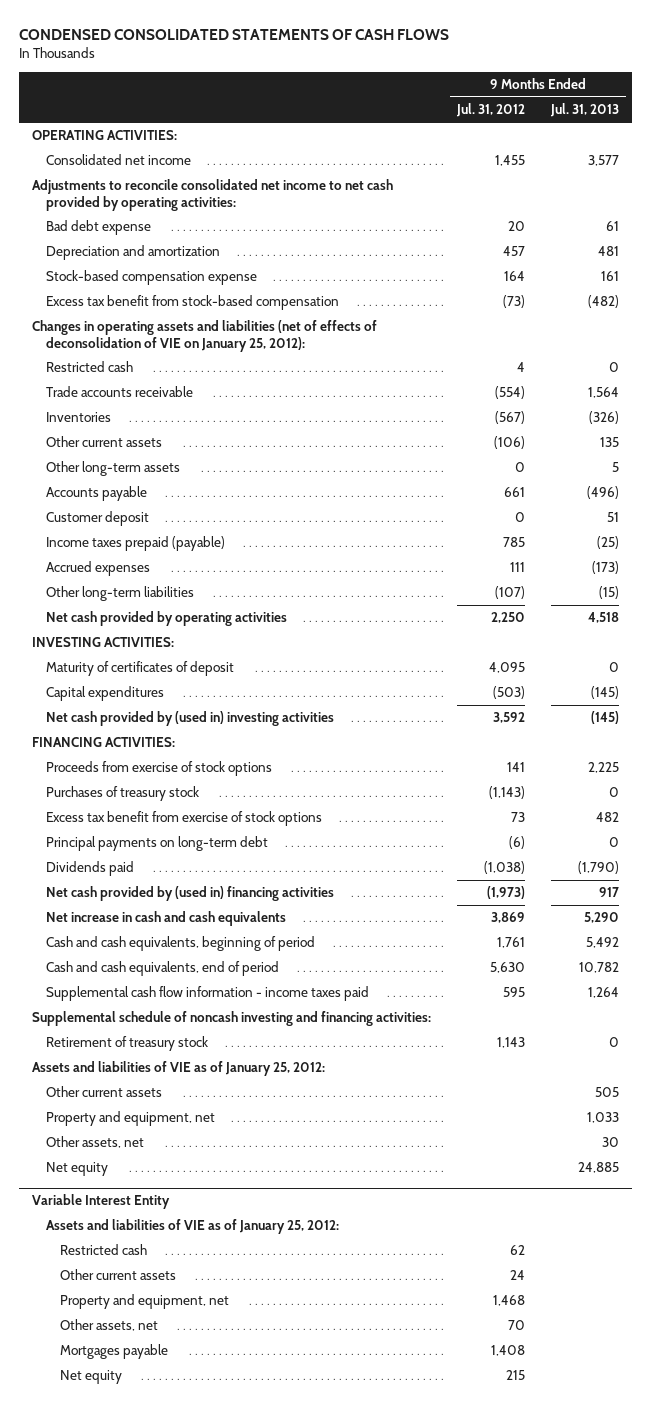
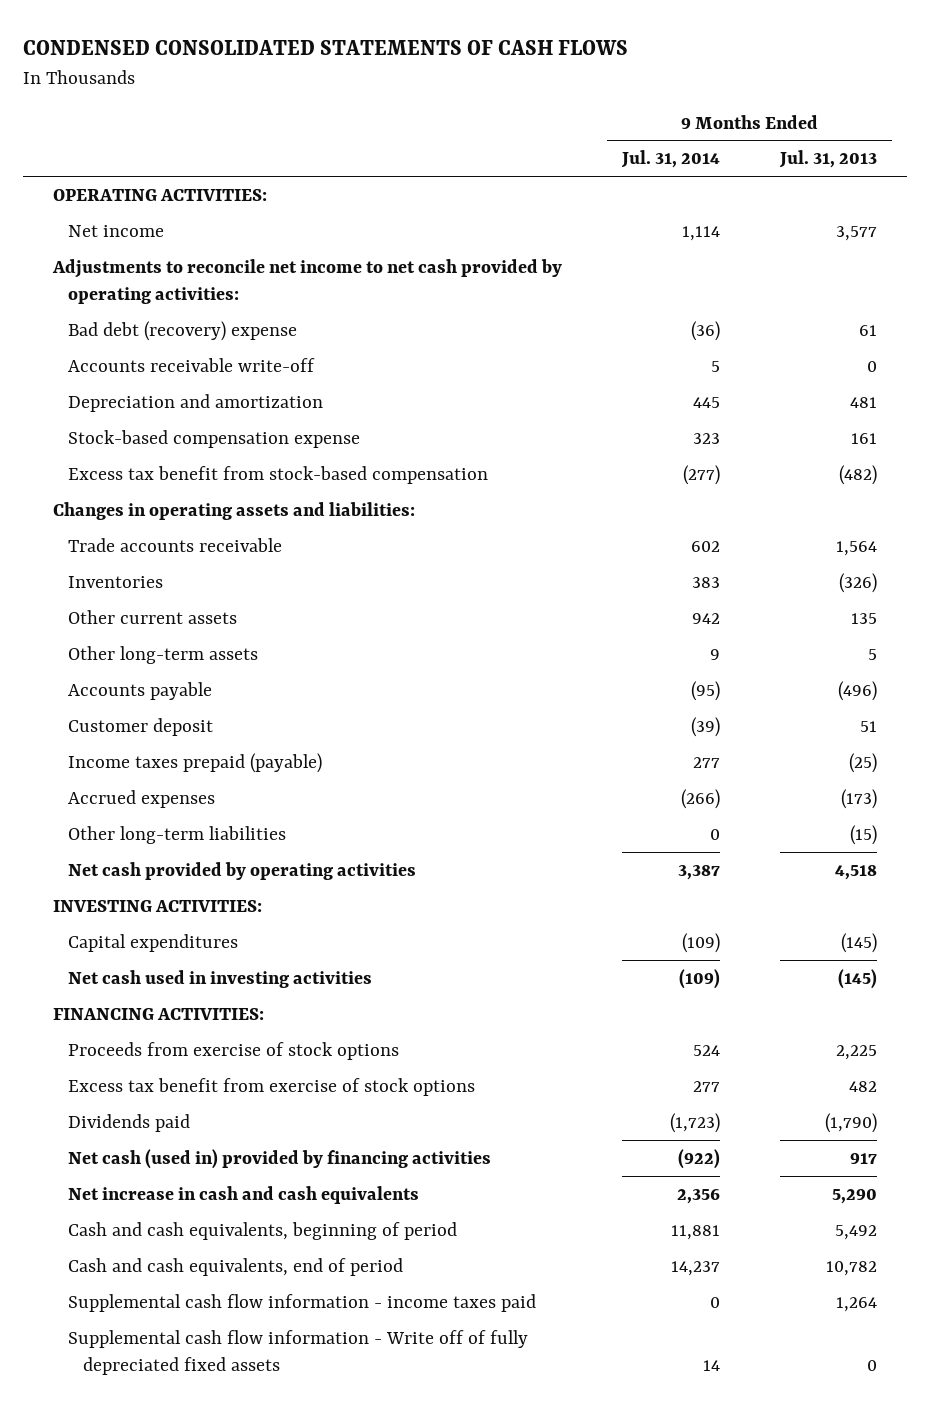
[455,103,525,118] Jul. 31, 2012 -> none
none -> [621,150,721,169] Jul. 31, 2014
[45,154,191,166] Consolidated net income -> [67,224,164,237] Net income
[31,179,393,211] Adjustments to reconcile consolidated net income to net cash provided by operating activities: -> [52,258,563,304] Adjustments to reconcile net income to net cash provided by operating activities:
[45,220,151,236] Bad debt expense -> [67,320,297,341] Bad debt (recovery) expense
none -> [67,357,315,372] Accounts receivable write-off
[45,361,133,373] Restricted cash -> none
[31,320,377,352] Changes in operating assets and liabilities (net of effects of deconsolidation of VIE on January 25, 2012): -> [53,501,416,520] Changes in operating assets and liabilities:
[45,661,234,677] Maturity of certificates of deposit -> none
[45,711,334,727] Net cash provided by (used in) investing activities -> [67,969,372,988] Net cash used in investing activities
[45,786,199,802] Purchases of treasury stock -> none
[45,836,268,852] Principal payments on long-term debt -> none
[45,886,334,902] Net cash provided by (used in) financing activities -> [67,1148,491,1169] Net cash (used in) provided by financing activities
[31,1011,431,1027] Supplemental schedule of noncash investing and financing activities: -> none
[45,1036,208,1052] Retirement of treasury stock -> none
[31,1061,325,1077] Assets and liabilities of VIE as of January 25, 2012: -> none
[45,1086,162,1098] Other current assets -> none
[45,1111,215,1127] Property and equipment, net -> none
[45,1136,144,1149] Other assets, net -> none
[45,1162,108,1177] Net equity -> none
[31,1194,170,1210] Variable Interest Entity -> none
[45,1219,339,1235] Assets and liabilities of VIE as of January 25, 2012: -> none
[59,1244,147,1256] Restricted cash -> none
[59,1269,176,1281] Other current assets -> none
[59,1294,229,1310] Property and equipment, net -> none
[59,1319,158,1332] Other assets, net -> none
[59,1344,168,1360] Mortgages payable -> none
[59,1370,122,1385] Net equity -> none
none -> [67,1329,528,1375] Supplemental cash flow information - Write off of fully depreciated fixed assets

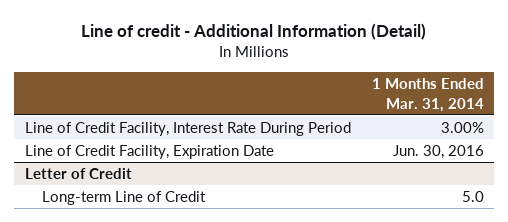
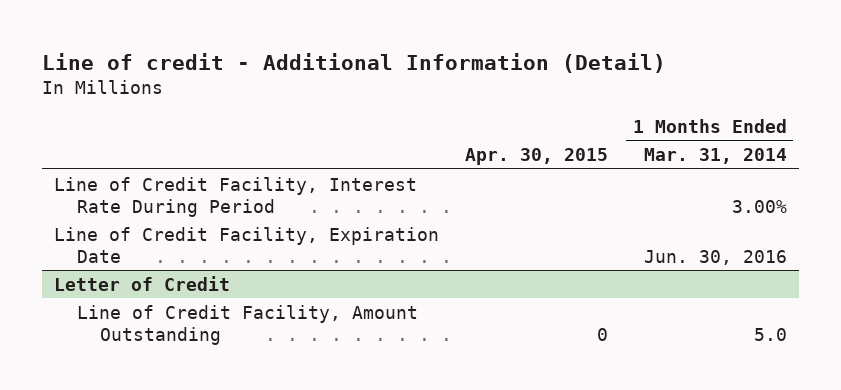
none -> [464,148,608,166] Apr. 30, 2015
[41,190,206,205] Long-term Line of Credit -> [77,304,419,345] Line of Credit Facility, Amount Outstanding

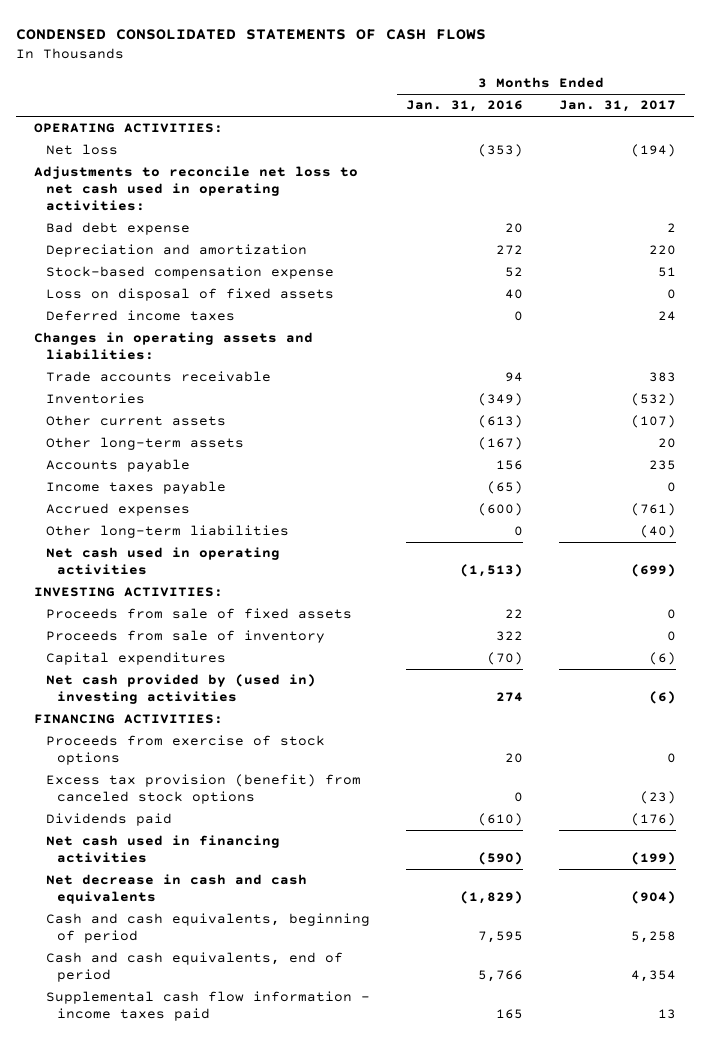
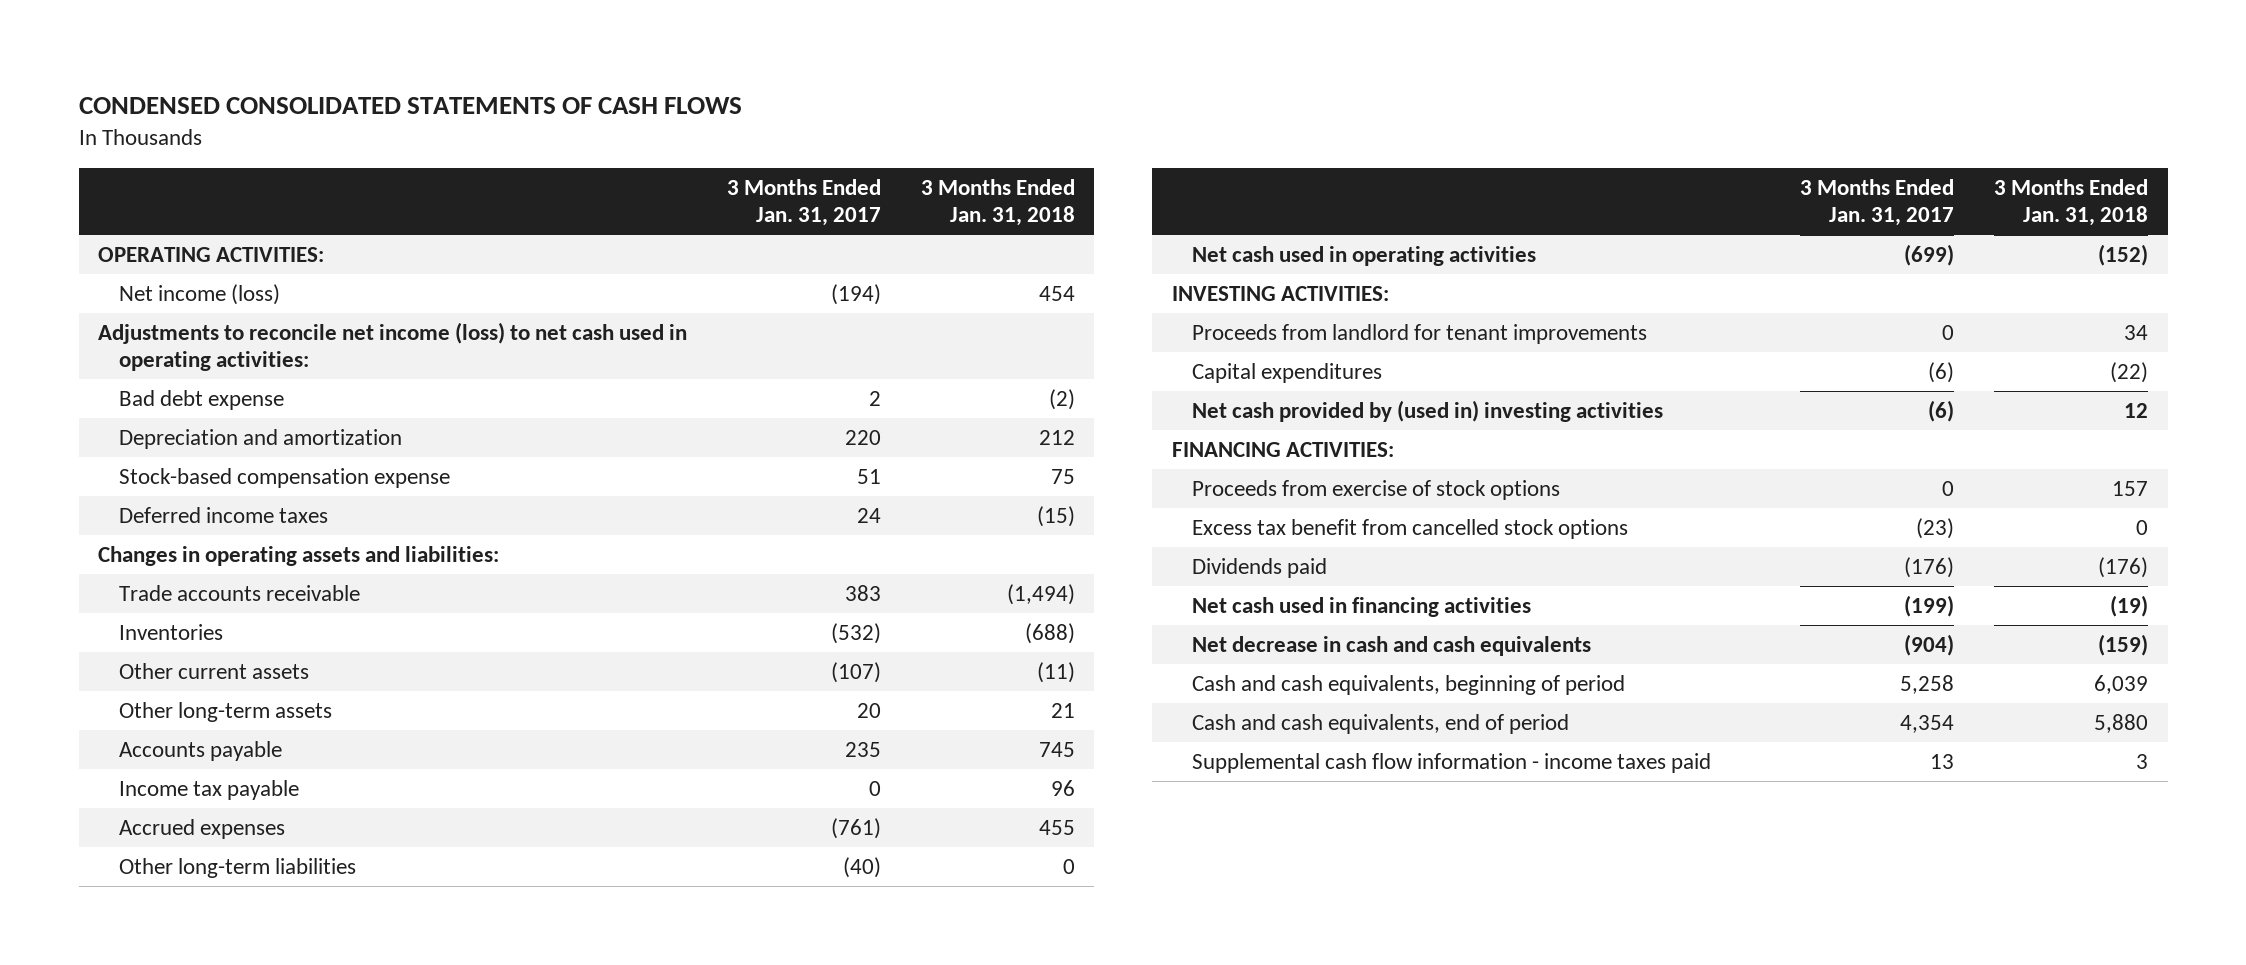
[405,100,523,113] Jan. 31, 2016 -> none
none -> [920,179,1075,227] 3 Months Ended Jan. 31, 2018
[45,144,118,156] Net loss -> [119,284,281,306] Net income (loss)
[34,166,359,212] Adjustments to reconcile net loss to net cash used in operating activities: -> [98,322,688,371] Adjustments to reconcile net income (loss) to net cash used in operating activities:
[45,288,334,302] Loss on disposal of fixed assets -> none
[45,481,226,495] Income taxes payable -> [119,780,300,801] Income tax payable
[45,608,352,620] Proceeds from sale of fixed assets -> none
[45,630,325,644] Proceeds from sale of inventory -> none
none -> [1192,324,1648,345] Proceeds from landlord for tenant improvements
[45,774,361,805] Excess tax provision (benefit) from canceled stock options -> [1192,519,1629,540] Excess tax benefit from cancelled stock options

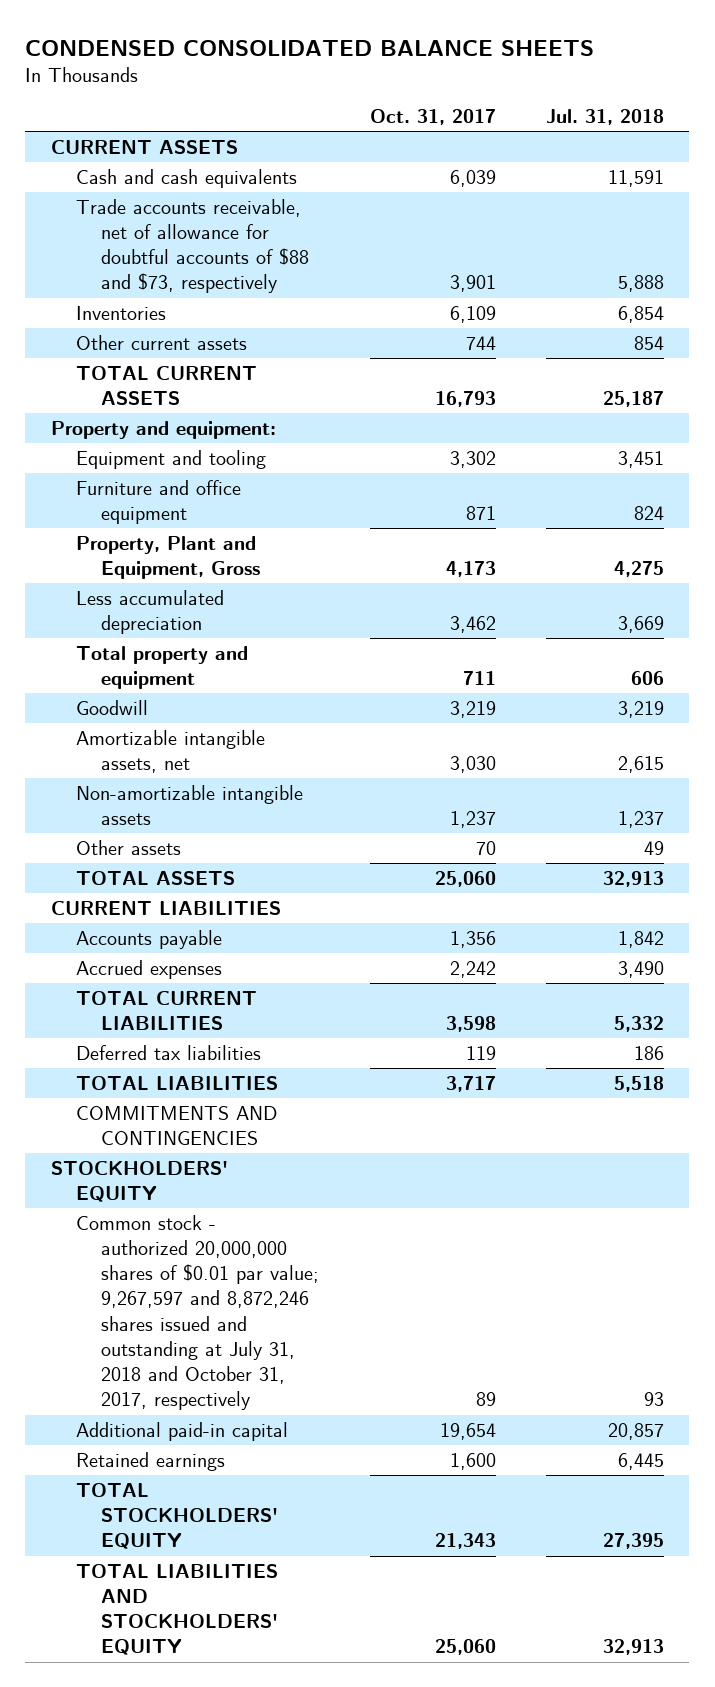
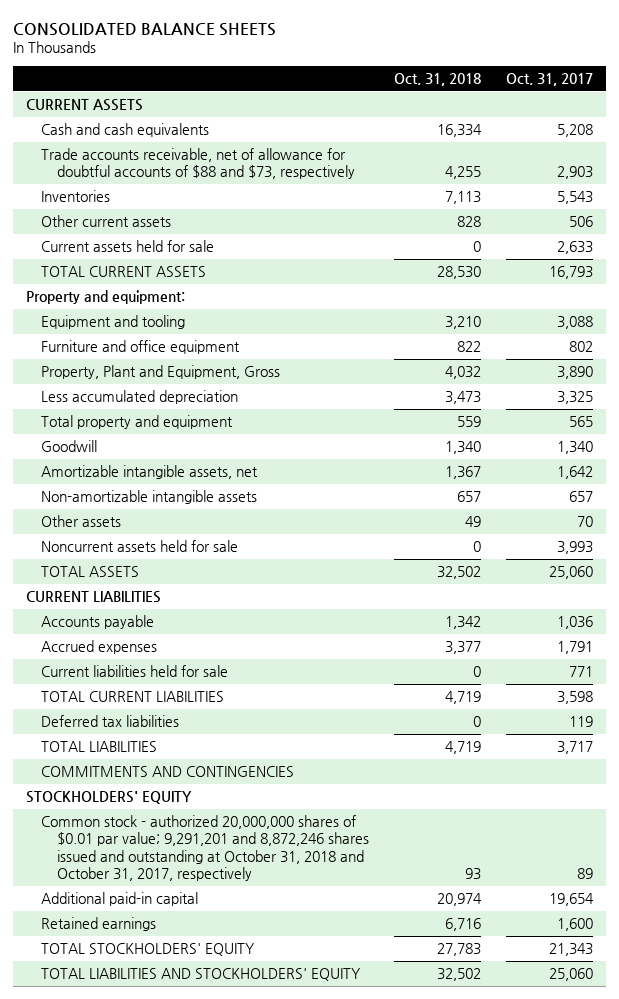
[25,39,595,56] CONDENSED CONSOLIDATED BALANCE SHEETS -> [13,23,277,37] CONSOLIDATED BALANCE SHEETS
[546,109,665,126] Jul. 31, 2018 -> none
none -> [393,72,481,86] Oct. 31, 2018
[449,169,496,187] 6,039 -> [557,124,594,138] 5,208
[449,275,496,293] 3,901 -> [557,166,594,180] 2,903
[449,305,496,323] 6,109 -> [557,191,594,205] 5,543
[465,335,496,350] 744 -> [569,216,594,228] 506
none -> [41,240,215,253] Current assets held for sale
[449,450,496,468] 3,302 -> [557,316,594,330] 3,088
[465,506,496,521] 871 -> [569,341,594,353] 802
[445,561,496,578] 4,173 -> [557,366,594,380] 3,890
[449,616,496,634] 3,462 -> [557,391,594,405] 3,325
[462,671,496,686] 711 -> [569,416,594,428] 565
[449,700,496,718] 3,219 -> [557,441,594,455] 1,340
[449,756,496,774] 3,030 -> [557,466,594,480] 1,642
[449,811,496,829] 1,237 -> [569,491,594,503] 657
none -> [41,540,239,553] Noncurrent assets held for sale
[449,930,496,948] 1,356 -> [557,616,594,630] 1,036
[449,960,496,978] 2,242 -> [557,641,594,655] 1,791
none -> [41,665,229,678] Current liabilities held for sale
[75,1214,320,1411] Common stock - authorized 20,000,000 shares of $0.01 par value; 9,267,597 and 8,872,246 shares issued and outstanding at July 31, 2018 and October 31, 2017, respectively -> [41,815,369,882] Common stock - authorized 20,000,000 shares of $0.01 par value; 9,291,201 and 8,872,246 shares issued and outstanding at October 31, 2018 and October 31, 2017, respectively

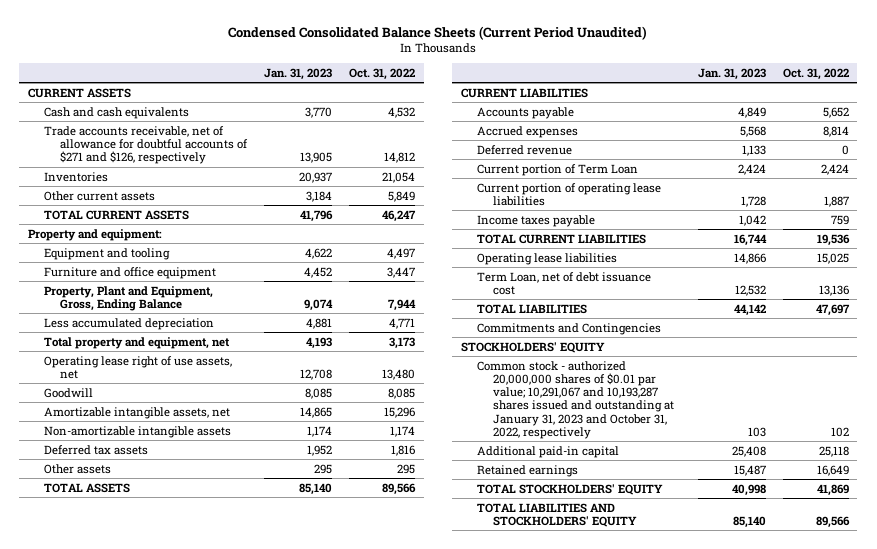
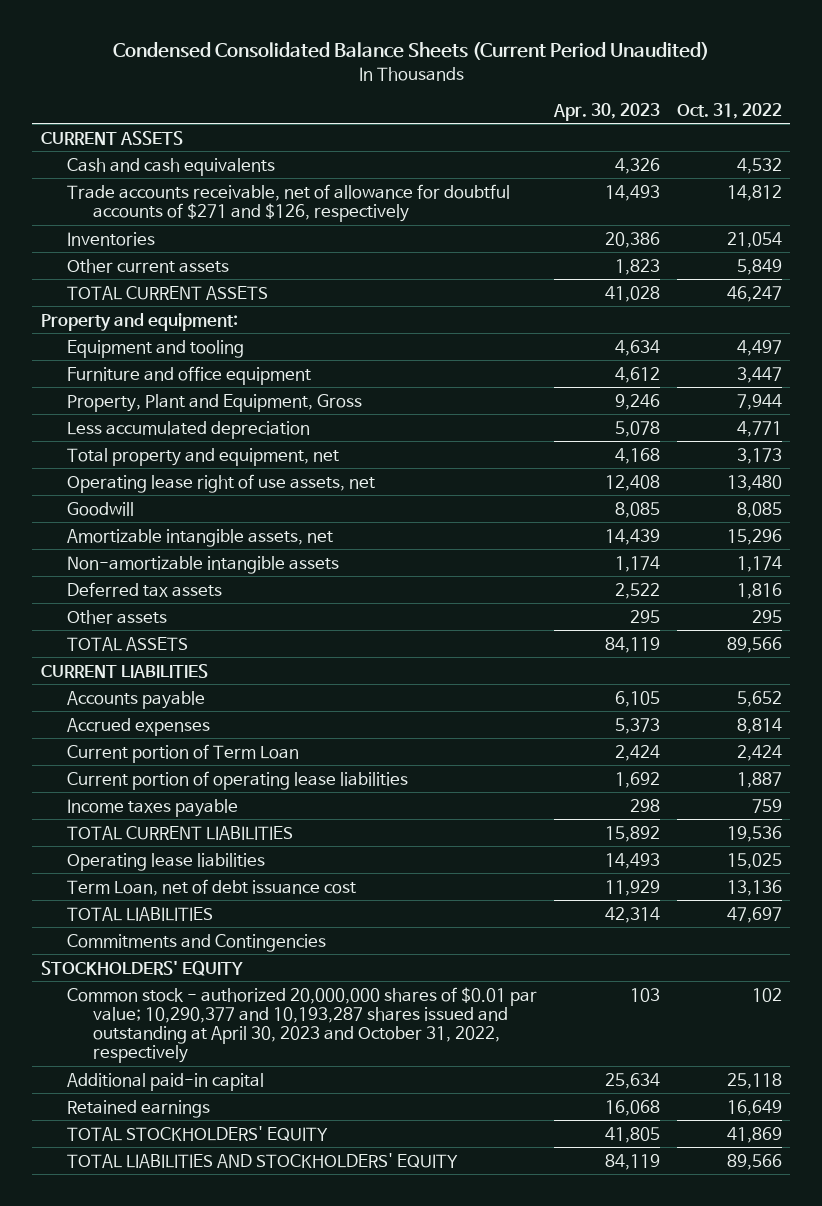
[264,67,333,80] Jan. 31, 2023 -> none
none -> [552,102,660,121] Apr. 30, 2023
[43,285,213,311] Property, Plant and Equipment, Gross, Ending Balance -> [66,393,362,412] Property, Plant and Equipment, Gross
[477,144,573,155] Deferred revenue -> none
[477,360,675,440] Common stock - authorized 20,000,000 shares of $0.01 par value; 10,291,067 and 10,193,287 shares issued and outstanding at January 31, 2023 and October 31, 2022, respectively -> [66,986,537,1064] Common stock - authorized 20,000,000 shares of $0.01 par value; 10,290,377 and 10,193,287 shares issued and outstanding at April 30, 2023 and October 31, 2022, respectively

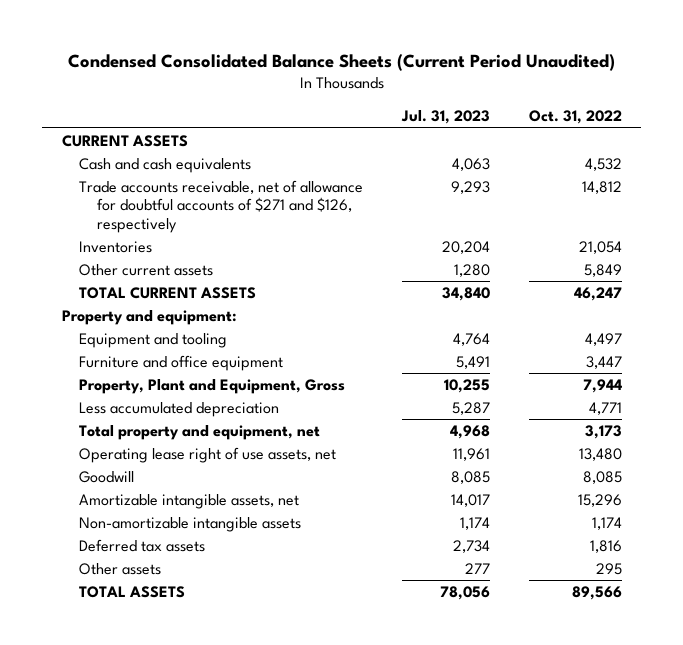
[552,102,660,121] Apr. 30, 2023 -> none
none -> [401,110,491,125] Jul. 31, 2023
[40,663,208,678] CURRENT LIABILITIES -> none
[66,690,205,709] Accounts payable -> none
[66,717,210,736] Accrued expenses -> none
[66,743,299,763] Current portion of Term Loan -> none
[66,770,408,790] Current portion of operating lease liabilities -> none
[66,798,238,817] Income taxes payable -> none
[66,825,293,840] TOTAL CURRENT LIABILITIES -> none
[66,852,265,871] Operating lease liabilities -> none
[66,878,356,896] Term Loan, net of debt issuance cost -> none
[66,906,213,921] TOTAL LIABILITIES -> none
[66,933,326,952] Commitments and Contingencies -> none
[40,960,243,976] STOCKHOLDERS' EQUITY -> none
[66,986,537,1064] Common stock - authorized 20,000,000 shares of $0.01 par value; 10,290,377 and 10,193,287 shares issued and outstanding at April 30, 2023 and October 31, 2022, respectively -> none
[66,1072,264,1091] Additional paid-in capital -> none
[66,1099,210,1118] Retained earnings -> none
[66,1125,328,1141] TOTAL STOCKHOLDERS' EQUITY -> none
[66,1152,458,1168] TOTAL LIABILITIES AND STOCKHOLDERS' EQUITY -> none

